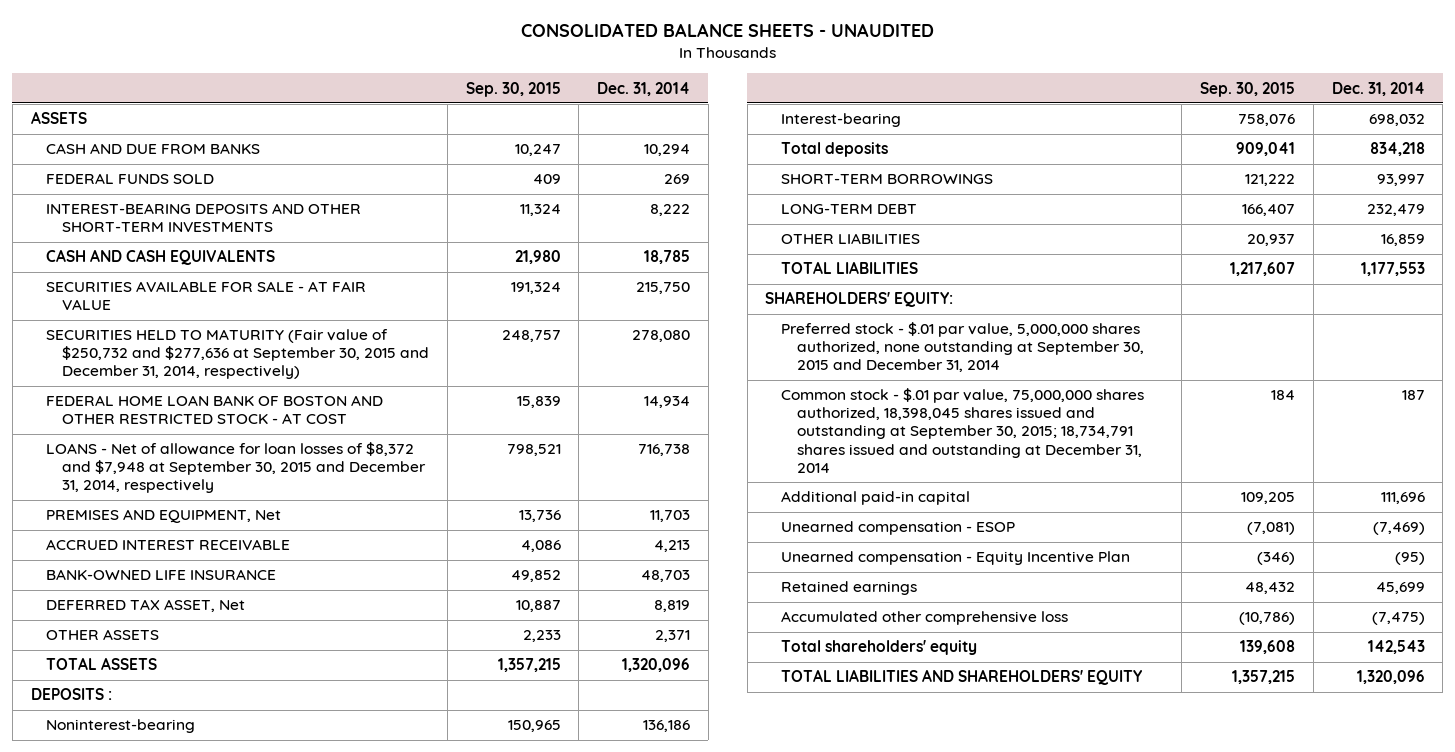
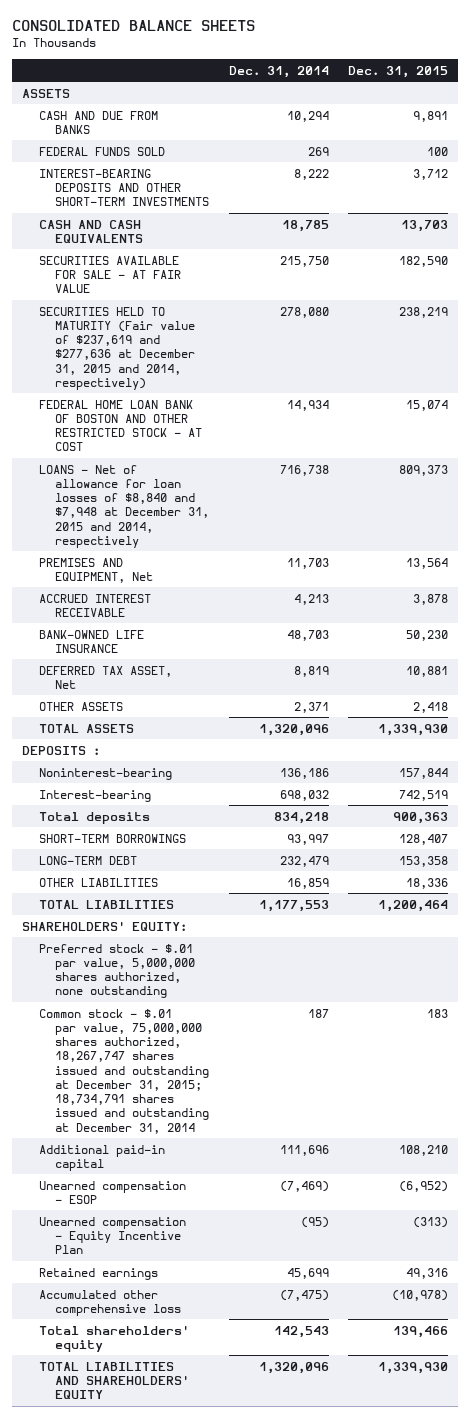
[520,22,934,37] CONSOLIDATED BALANCE SHEETS - UNAUDITED -> [12,20,256,32] CONSOLIDATED BALANCE SHEETS
[465,81,561,97] Sep. 30, 2015 -> none
none -> [348,65,449,78] Dec. 31, 2015
[46,329,430,380] SECURITIES HELD TO MATURITY (Fair value of $250,732 and $277,636 at September 30, 2015 and December 31, 2014, respectively) -> [38,306,196,390] SECURITIES HELD TO MATURITY (Fair value of $237,619 and $277,636 at December 31, 2015 and 2014, respectively)
[46,442,427,494] LOANS - Net of allowance for loan losses of $8,372 and $7,948 at September 30, 2015 and December 31, 2014, respectively -> [38,464,210,548] LOANS - Net of allowance for loan losses of $8,840 and $7,948 at December 31, 2015 and 2014, respectively
[781,322,1144,373] Preferred stock - $.01 par value, 5,000,000 shares authorized, none outstanding at September 30, 2015 and December 31, 2014 -> [38,943,196,999] Preferred stock - $.01 par value, 5,000,000 shares authorized, none outstanding
[781,388,1145,473] Common stock - $.01 par value, 75,000,000 shares authorized, 18,398,045 shares issued and outstanding at September 30, 2015; 18,734,791 shares issued and outstanding at December 31, 2014 -> [38,1008,210,1134] Common stock - $.01 par value, 75,000,000 shares authorized, 18,267,747 shares issued and outstanding at December 31, 2015; 18,734,791 shares issued and outstanding at December 31, 2014

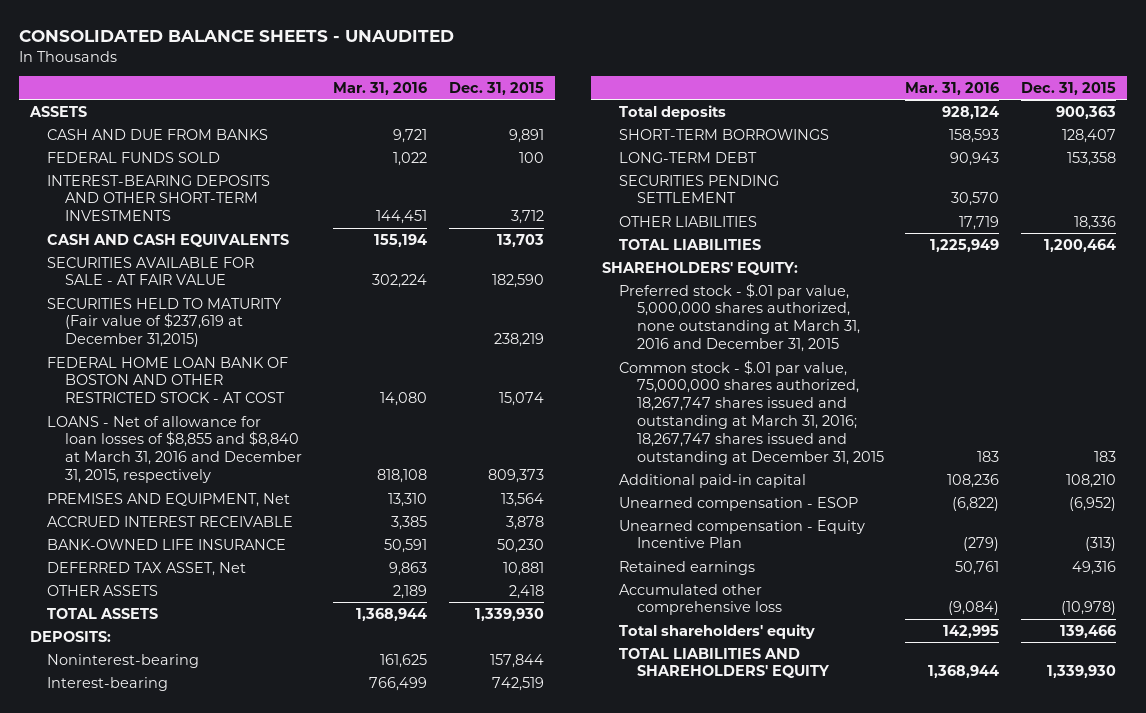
[12,20,256,32] CONSOLIDATED BALANCE SHEETS -> [19,29,455,42] CONSOLIDATED BALANCE SHEETS - UNAUDITED
[228,65,329,78] Dec. 31, 2014 -> none
none -> [333,81,428,95] Mar. 31, 2016
[38,306,196,390] SECURITIES HELD TO MATURITY (Fair value of $237,619 and $277,636 at December 31, 2015 and 2014, respectively) -> [47,297,283,348] SECURITIES HELD TO MATURITY (Fair value of $237,619 at December 31,2015)
[38,464,210,548] LOANS - Net of allowance for loan losses of $8,840 and $7,948 at December 31, 2015 and 2014, respectively -> [47,415,302,484] LOANS - Net of allowance for loan losses of $8,855 and $8,840 at March 31, 2016 and December 31, 2015, respectively
[22,745,101,755] DEPOSITS : -> [29,630,111,642] DEPOSITS:
none -> [619,174,780,204] SECURITIES PENDING SETTLEMENT
[38,943,196,999] Preferred stock - $.01 par value, 5,000,000 shares authorized, none outstanding -> [619,282,860,353] Preferred stock - $.01 par value, 5,000,000 shares authorized, none outstanding at March 31, 2016 and December 31, 2015
[38,1008,210,1134] Common stock - $.01 par value, 75,000,000 shares authorized, 18,267,747 shares issued and outstanding at December 31, 2015; 18,734,791 shares issued and outstanding at December 31, 2014 -> [619,359,884,465] Common stock - $.01 par value, 75,000,000 shares authorized, 18,267,747 shares issued and outstanding at March 31, 2016; 18,267,747 shares issued and outstanding at December 31, 2015

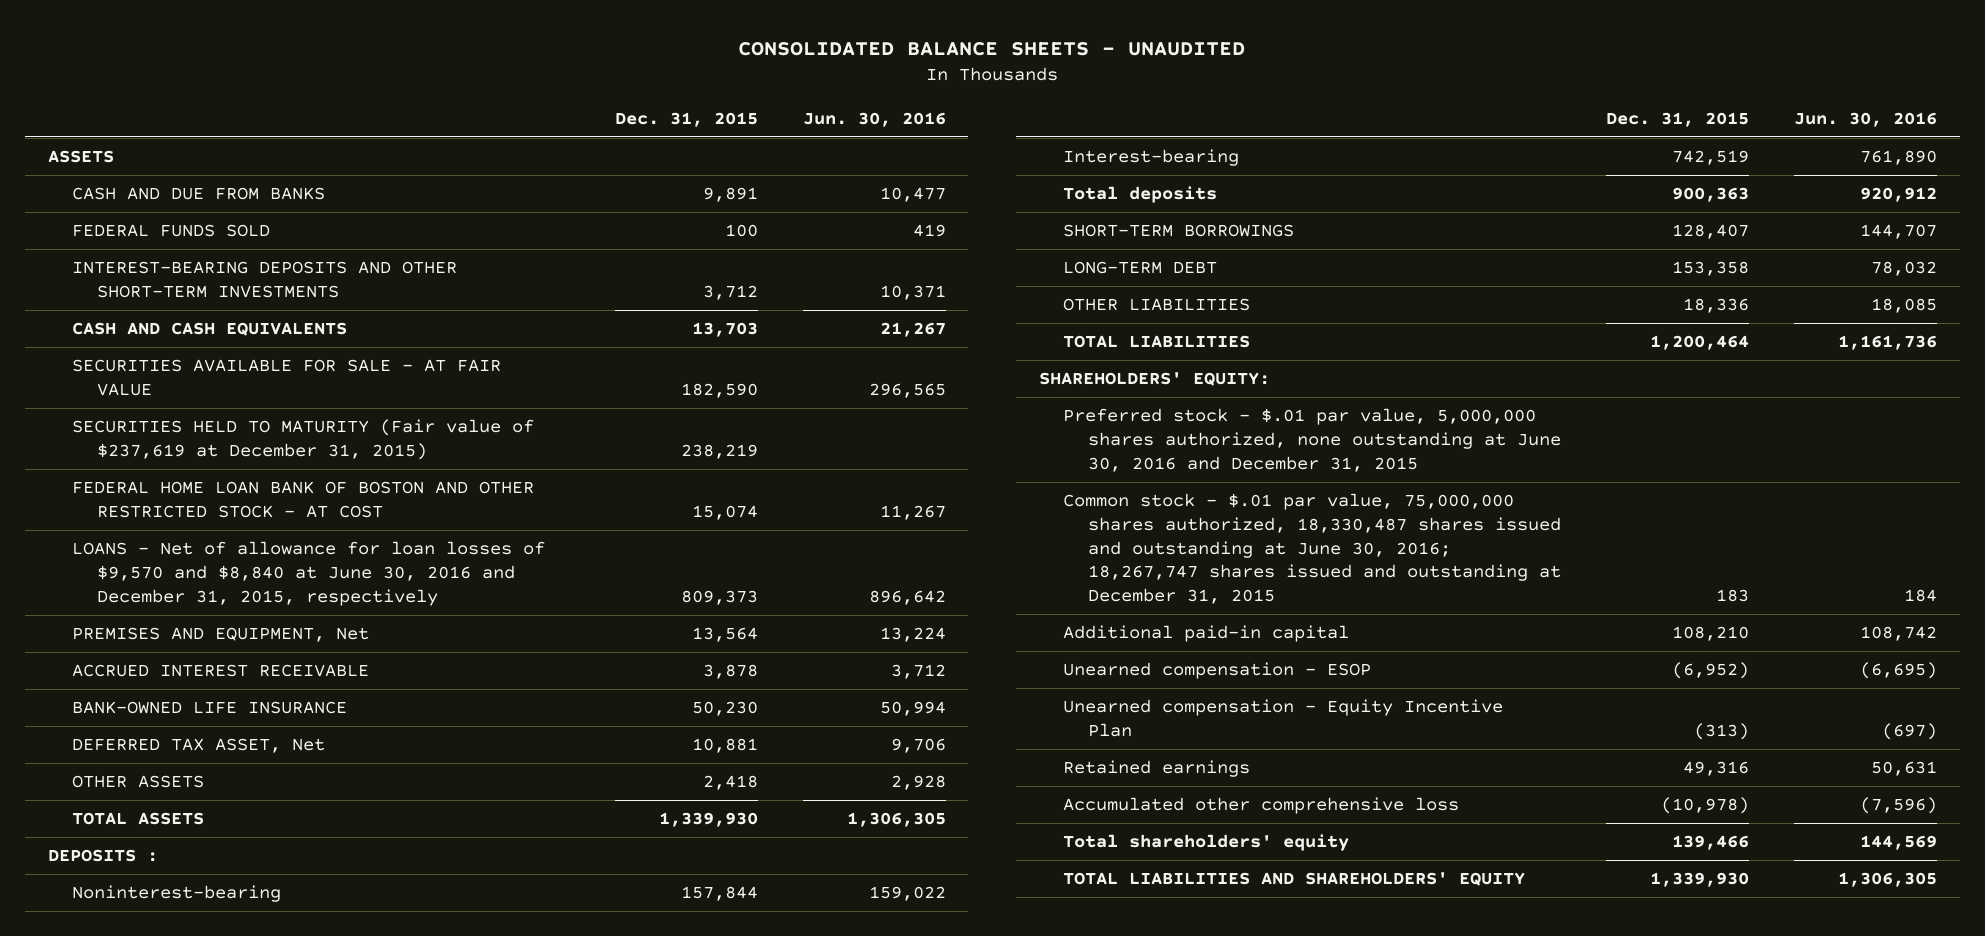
[333,81,428,95] Mar. 31, 2016 -> none
none -> [802,111,946,127] Jun. 30, 2016
[47,297,283,348] SECURITIES HELD TO MATURITY (Fair value of $237,619 at December 31,2015) -> [72,419,535,460] SECURITIES HELD TO MATURITY (Fair value of $237,619 at December 31, 2015)
[47,415,302,484] LOANS - Net of allowance for loan losses of $8,855 and $8,840 at March 31, 2016 and December 31, 2015, respectively -> [72,541,546,606] LOANS - Net of allowance for loan losses of $9,570 and $8,840 at June 30, 2016 and December 31, 2015, respectively
[29,630,111,642] DEPOSITS: -> [47,849,158,863] DEPOSITS :
[619,174,780,204] SECURITIES PENDING SETTLEMENT -> none
[619,282,860,353] Preferred stock - $.01 par value, 5,000,000 shares authorized, none outstanding at March 31, 2016 and December 31, 2015 -> [1063,408,1561,472] Preferred stock - $.01 par value, 5,000,000 shares authorized, none outstanding at June 30, 2016 and December 31, 2015
[619,359,884,465] Common stock - $.01 par value, 75,000,000 shares authorized, 18,267,747 shares issued and outstanding at March 31, 2016; 18,267,747 shares issued and outstanding at December 31, 2015 -> [1063,493,1561,605] Common stock - $.01 par value, 75,000,000 shares authorized, 18,330,487 shares issued and outstanding at June 30, 2016; 18,267,747 shares issued and outstanding at December 31, 2015

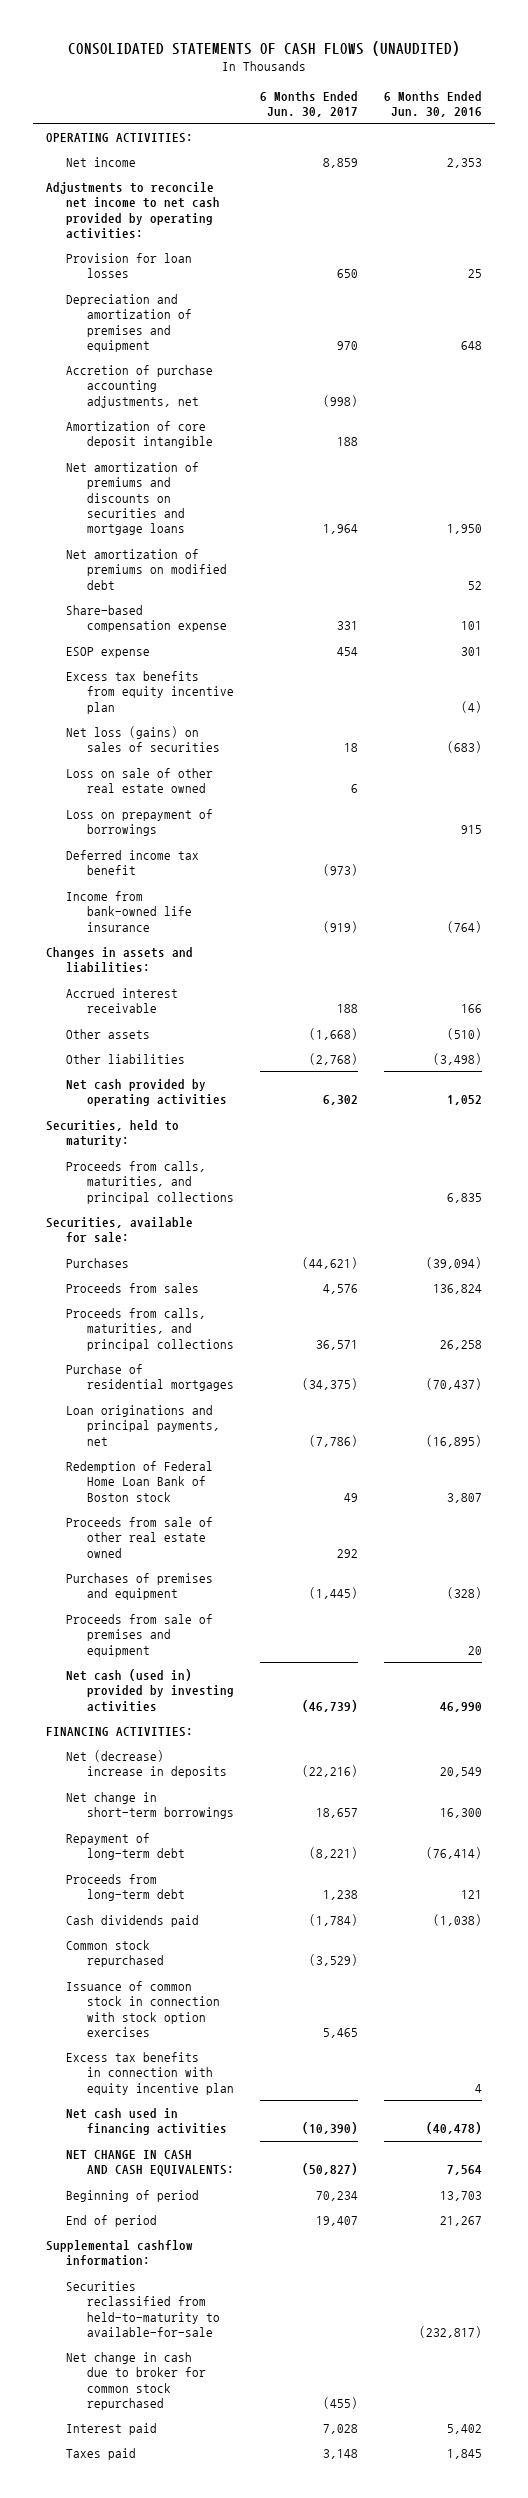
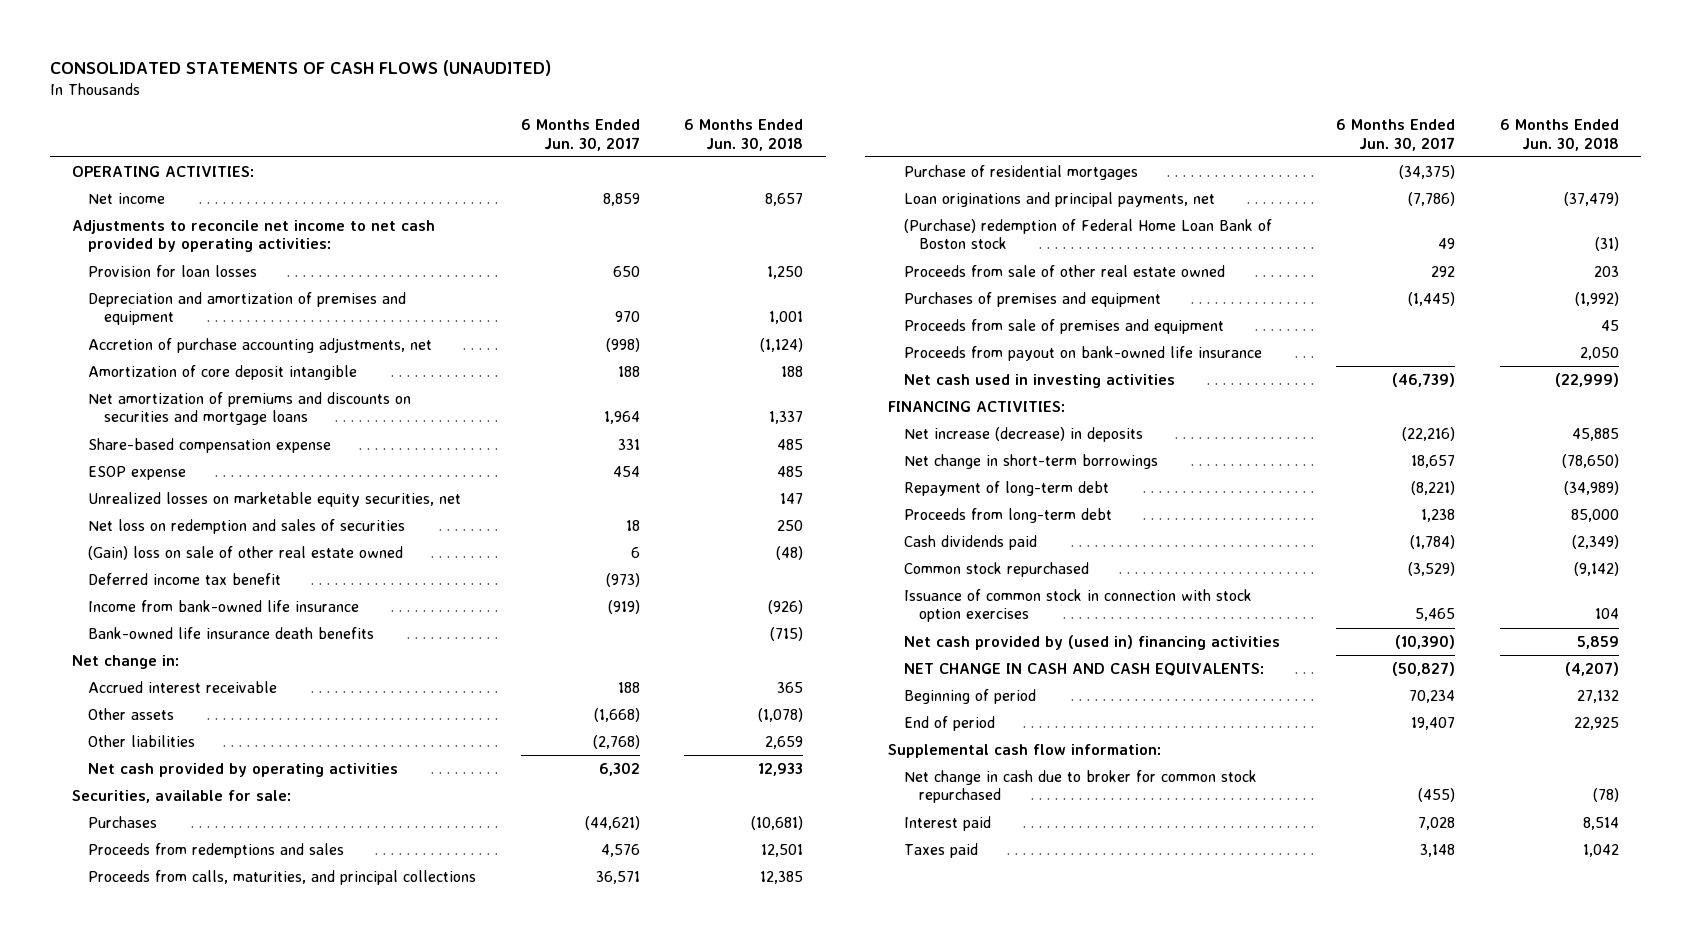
[384,90,483,118] 6 Months Ended Jun. 30, 2016 -> none
none -> [684,119,804,151] 6 Months Ended Jun. 30, 2018
[66,548,227,590] Net amortization of premiums on modified debt -> none
[66,670,234,714] Excess tax benefits from equity incentive plan -> none
[66,808,214,837] Loss on prepayment of borrowings -> none
none -> [87,491,461,507] Unrealized losses on marketable equity securities, net
[66,725,220,753] Net loss (gains) on sales of securities -> [87,518,405,534] Net loss on redemption and sales of securities
[66,767,214,794] Loss on sale of other real estate owned -> [87,545,403,560] (Gain) loss on sale of other real estate owned
none -> [87,626,374,639] Bank-owned life insurance death benefits
[45,946,193,974] Changes in assets and liabilities: -> [71,654,179,669] Net change in:
[45,1119,179,1148] Securities, held to maturity: -> none
[66,1160,234,1204] Proceeds from calls, maturities, and principal collections -> none
[66,1282,200,1293] Proceeds from sales -> [87,842,344,858] Proceeds from redemptions and sales
[66,1460,214,1502] Redemption of Federal Home Loan Bank of Boston stock -> [903,218,1272,250] (Purchase) redemption of Federal Home Loan Bank of Boston stock
none -> [903,345,1262,361] Proceeds from payout on bank-owned life insurance
[66,1668,234,1712] Net cash (used in) provided by investing activities -> [903,373,1175,388] Net cash used in investing activities
[66,1749,227,1779] Net (decrease) increase in deposits -> [903,426,1143,442] Net increase (decrease) in deposits
[66,2051,234,2095] Excess tax benefits in connection with equity incentive plan -> none
[66,2107,227,2136] Net cash used in financing activities -> [903,634,1280,650] Net cash provided by (used in) financing activities
[45,2239,193,2267] Supplemental cashflow information: -> none
[66,2280,220,2337] Securities reclassified from held-to-maturity to available-for-sale -> none
none -> [887,743,1161,758] Supplemental cash flow information:

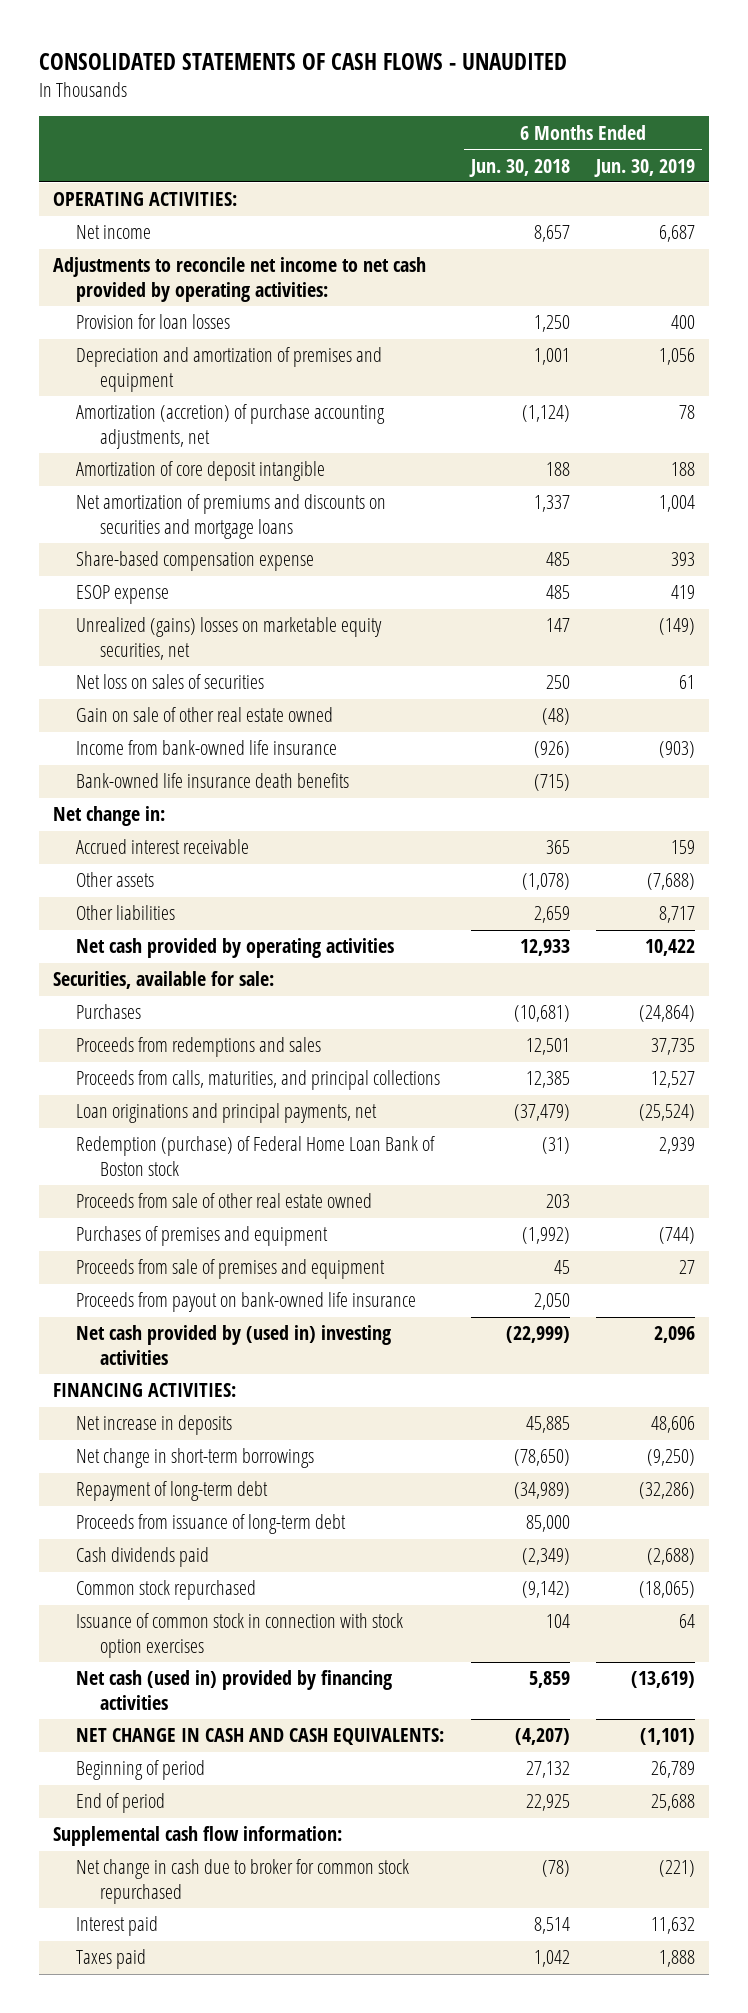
[49,60,551,77] CONSOLIDATED STATEMENTS OF CASH FLOWS (UNAUDITED) -> [39,53,568,71] CONSOLIDATED STATEMENTS OF CASH FLOWS - UNAUDITED
[520,119,640,151] 6 Months Ended Jun. 30, 2017 -> none
none -> [594,158,696,177] Jun. 30, 2019
[87,337,432,353] Accretion of purchase accounting adjustments, net -> [76,404,386,449] Amortization (accretion) of purchase accounting adjustments, net
[87,572,281,585] Deferred income tax benefit -> none
[87,491,461,507] Unrealized losses on marketable equity securities, net -> [76,617,383,660] Unrealized (gains) losses on marketable equity securities, net
[87,518,405,534] Net loss on redemption and sales of securities -> [76,674,265,690] Net loss on sales of securities
[87,545,403,560] (Gain) loss on sale of other real estate owned -> [76,707,334,723] Gain on sale of other real estate owned
[903,164,1138,180] Purchase of residential mortgages -> none
[903,218,1272,250] (Purchase) redemption of Federal Home Loan Bank of Boston stock -> [76,1136,436,1176] Redemption (purchase) of Federal Home Loan Bank of Boston stock
[903,373,1175,388] Net cash used in investing activities -> [76,1325,392,1365] Net cash provided by (used in) investing activities
[903,426,1143,442] Net increase (decrease) in deposits -> [76,1415,233,1436] Net increase in deposits
[903,507,1112,523] Proceeds from long-term debt -> [76,1514,347,1535] Proceeds from issuance of long-term debt
[903,634,1280,650] Net cash provided by (used in) financing activities -> [76,1670,393,1710] Net cash (used in) provided by financing activities

